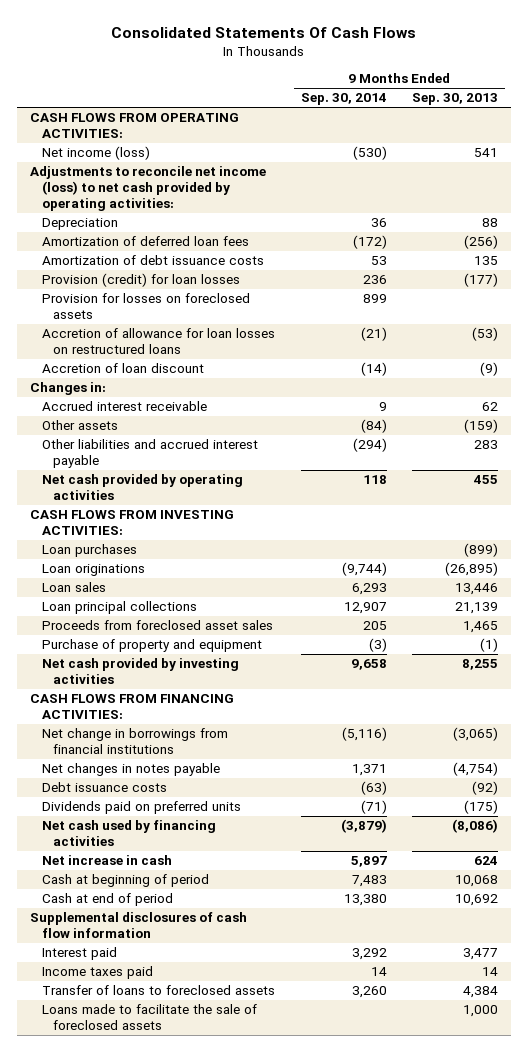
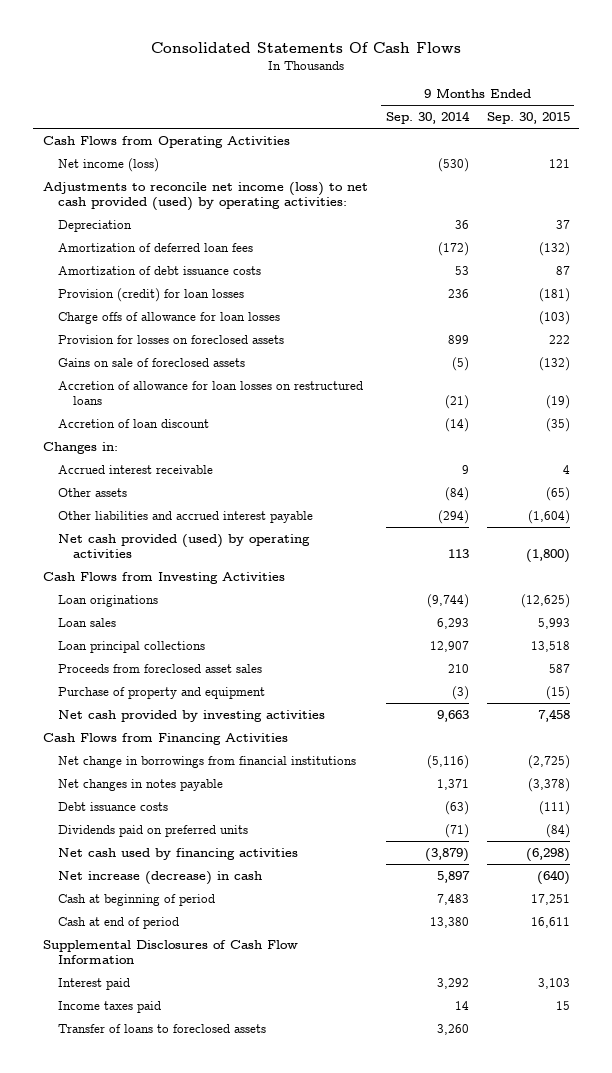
[412,93,499,106] Sep. 30, 2013 -> none
none -> [486,111,570,124] Sep. 30, 2015
[30,113,240,138] CASH FLOWS FROM OPERATING ACTIVITIES: -> [42,135,290,148] Cash Flows from Operating Activities
[30,166,267,211] Adjustments to reconcile net income (loss) to net cash provided by operating activities: -> [42,181,368,212] Adjustments to reconcile net income (loss) to net cash provided (used) by operating activities:
none -> [57,311,280,324] Charge offs of allowance for loan losses
none -> [57,357,245,367] Gains on sale of foreclosed assets
[41,544,137,558] Loan purchases -> none
[41,474,243,500] Net cash provided by operating activities -> [57,533,310,559] Net cash provided (used) by operating activities
[362,475,387,485] 118 -> [447,549,469,559] 113
[30,510,235,535] CASH FLOWS FROM INVESTING ACTIVITIES: -> [42,571,285,584] Cash Flows from Investing Activities
[362,621,387,631] 205 -> [447,663,469,673] 210
[350,659,387,671] 9,658 -> [436,709,469,722] 9,663
[30,694,235,719] CASH FLOWS FROM FINANCING ACTIVITIES: -> [42,732,288,745] Cash Flows from Financing Activities
[41,855,172,866] Net increase in cash -> [57,870,262,885] Net increase (decrease) in cash
[30,912,248,938] Supplemental disclosures of cash flow information -> [42,939,298,965] Supplemental Disclosures of Cash Flow Information
[41,1004,257,1030] Loans made to facilitate the sale of foreclosed assets -> none

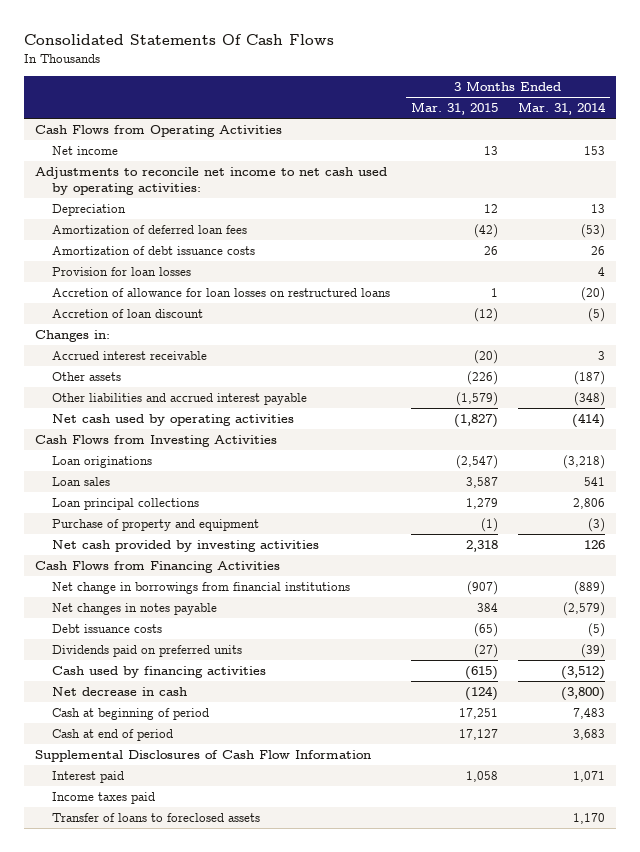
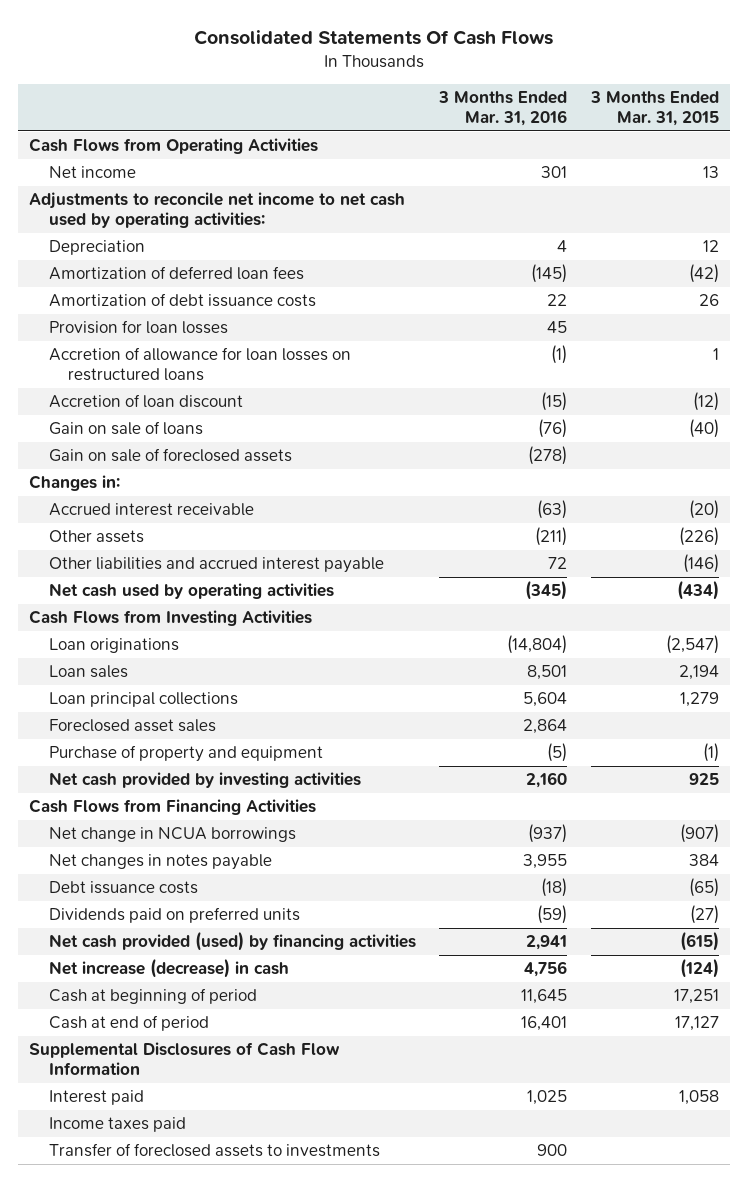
[518,102,607,116] Mar. 31, 2014 -> none
none -> [438,90,568,126] 3 Months Ended Mar. 31, 2016
none -> [48,421,203,436] Gain on sale of loans
none -> [48,448,292,463] Gain on sale of foreclosed assets
[455,392,498,407] (1,579) -> [682,554,719,574] (146)
[453,414,498,429] (1,827) -> [676,580,719,601] (434)
[465,477,498,489] 3,587 -> [678,665,719,681] 2,194
none -> [48,719,216,733] Foreclosed asset sales
[465,540,498,553] 2,318 -> [688,773,719,786] 925
[52,582,351,595] Net change in borrowings from financial institutions -> [48,827,296,843] Net change in NCUA borrowings
[52,666,267,679] Cash used by financing activities -> [48,931,416,952] Net cash provided (used) by financing activities
[52,687,188,697] Net decrease in cash -> [48,958,289,979] Net increase (decrease) in cash
[52,813,261,823] Transfer of loans to foreclosed assets -> [48,1143,380,1158] Transfer of foreclosed assets to investments

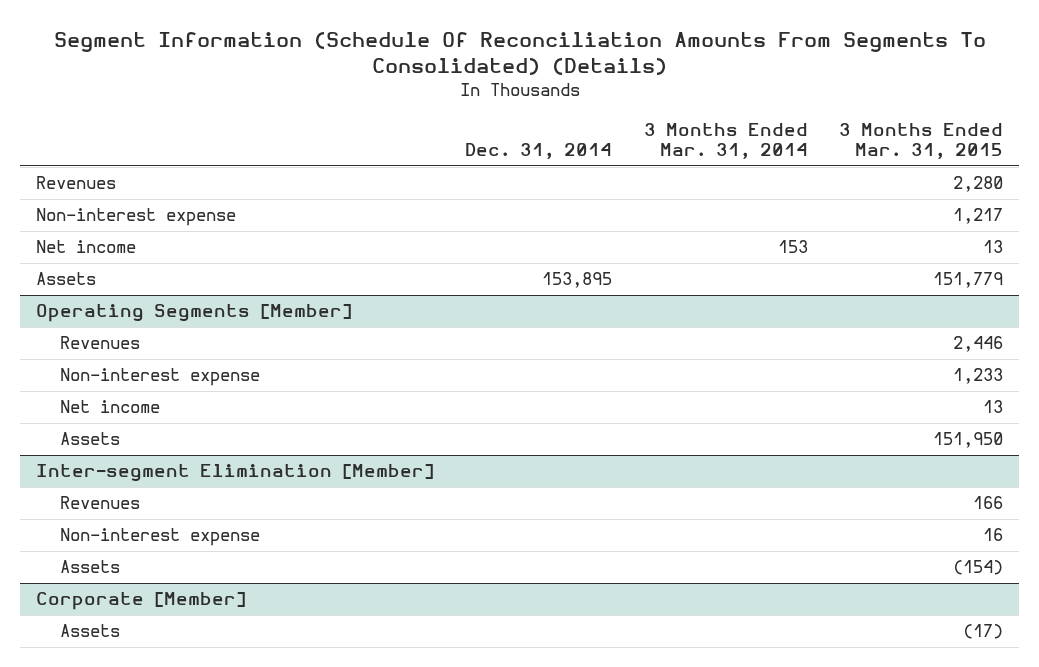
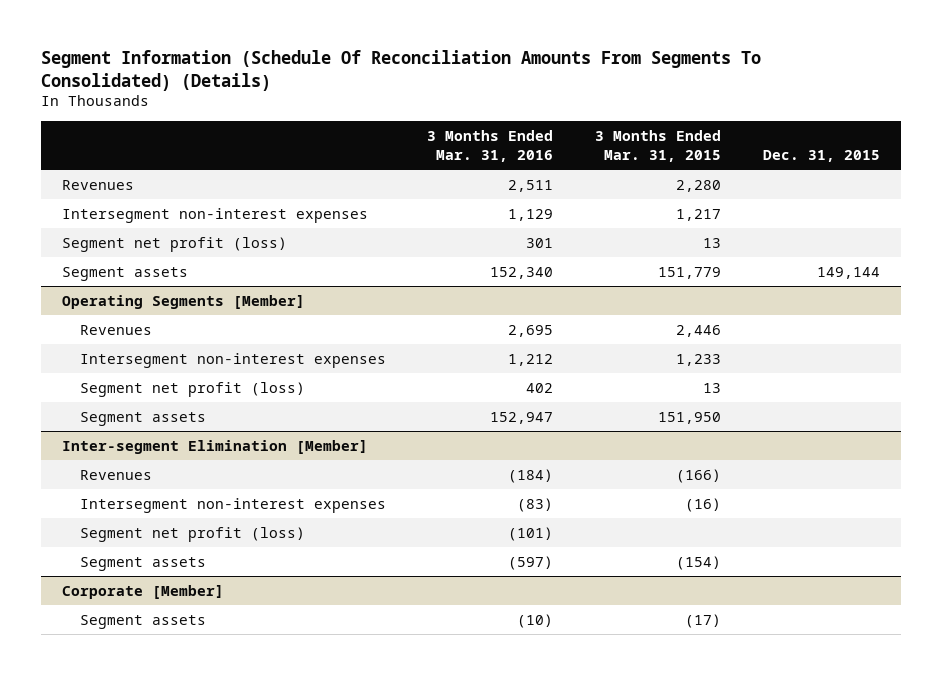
[465,143,613,160] Dec. 31, 2014 -> none
[643,122,808,160] 3 Months Ended Mar. 31, 2014 -> none
none -> [427,129,554,162] 3 Months Ended Mar. 31, 2016
none -> [763,149,881,162] Dec. 31, 2015
[35,208,236,227] Non-interest expense -> [62,207,369,223] Intersegment non-interest expenses
[35,240,136,254] Net income -> [62,236,288,252] Segment net profit (loss)
[35,272,96,286] Assets -> [62,266,189,281] Segment assets
[59,368,260,387] Non-interest expense -> [79,352,386,368] Intersegment non-interest expenses
[59,400,160,414] Net income -> [79,381,305,397] Segment net profit (loss)
[59,432,120,446] Assets -> [79,411,206,426] Segment assets
[973,496,1004,510] 166 -> [676,468,722,483] (166)
[59,528,260,547] Non-interest expense -> [79,497,386,513] Intersegment non-interest expenses
[983,528,1004,542] 16 -> [685,497,722,512] (16)
none -> [79,526,305,542] Segment net profit (loss)
[59,560,120,574] Assets -> [79,556,206,571] Segment assets
[59,624,120,638] Assets -> [79,614,206,629] Segment assets

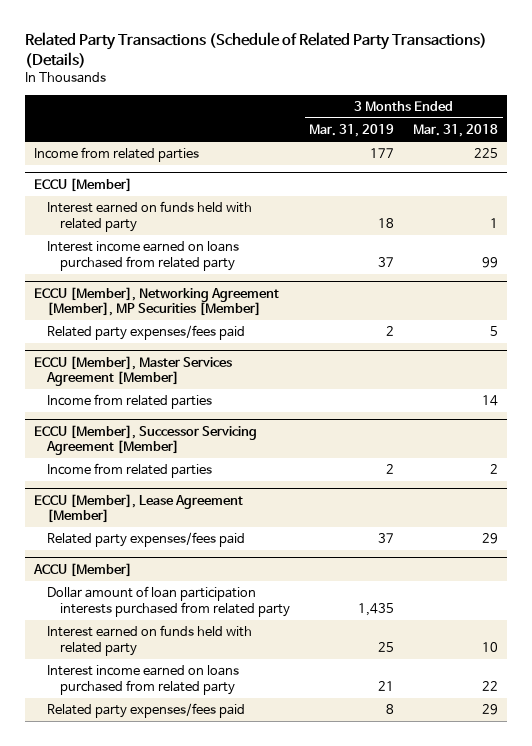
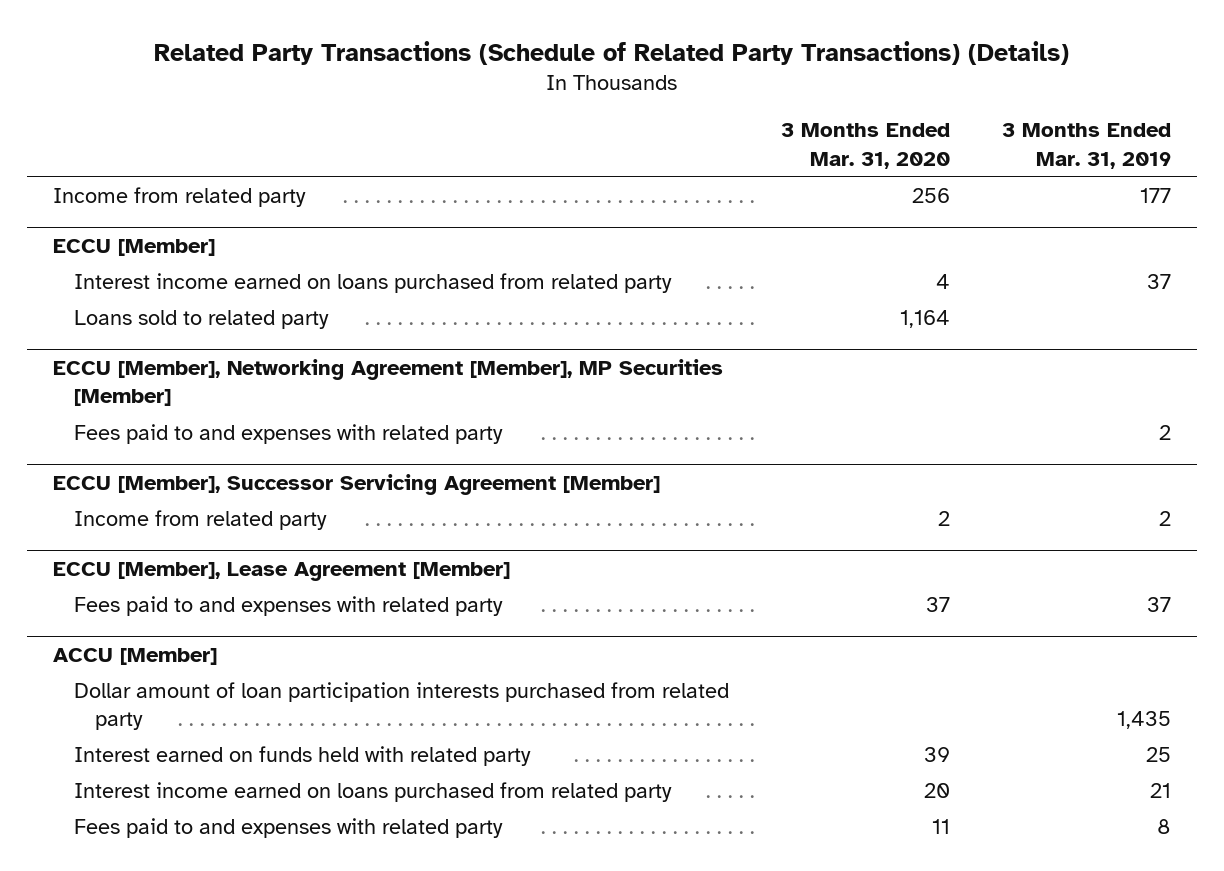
[412,124,498,138] Mar. 31, 2018 -> none
none -> [780,123,950,169] 3 Months Ended Mar. 31, 2020
[34,147,200,163] Income from related parties -> [52,186,306,207] Income from related party
[47,201,253,232] Interest earned on funds held with related party -> none
none -> [74,309,330,329] Loans sold to related party
[34,355,233,387] ECCU [Member], Master Services Agreement [Member] -> none
[47,394,213,410] Income from related parties -> none
[47,325,246,341] Related party expenses/fees paid -> [74,423,504,444] Fees paid to and expenses with related party
[47,463,213,479] Income from related parties -> [74,509,328,530] Income from related party
[47,532,246,548] Related party expenses/fees paid -> [74,595,504,616] Fees paid to and expenses with related party
[47,703,246,719] Related party expenses/fees paid -> [74,817,504,838] Fees paid to and expenses with related party

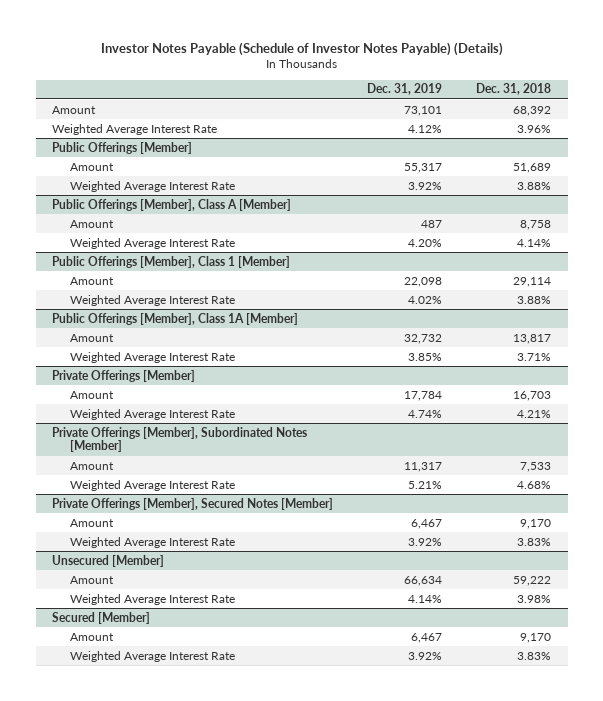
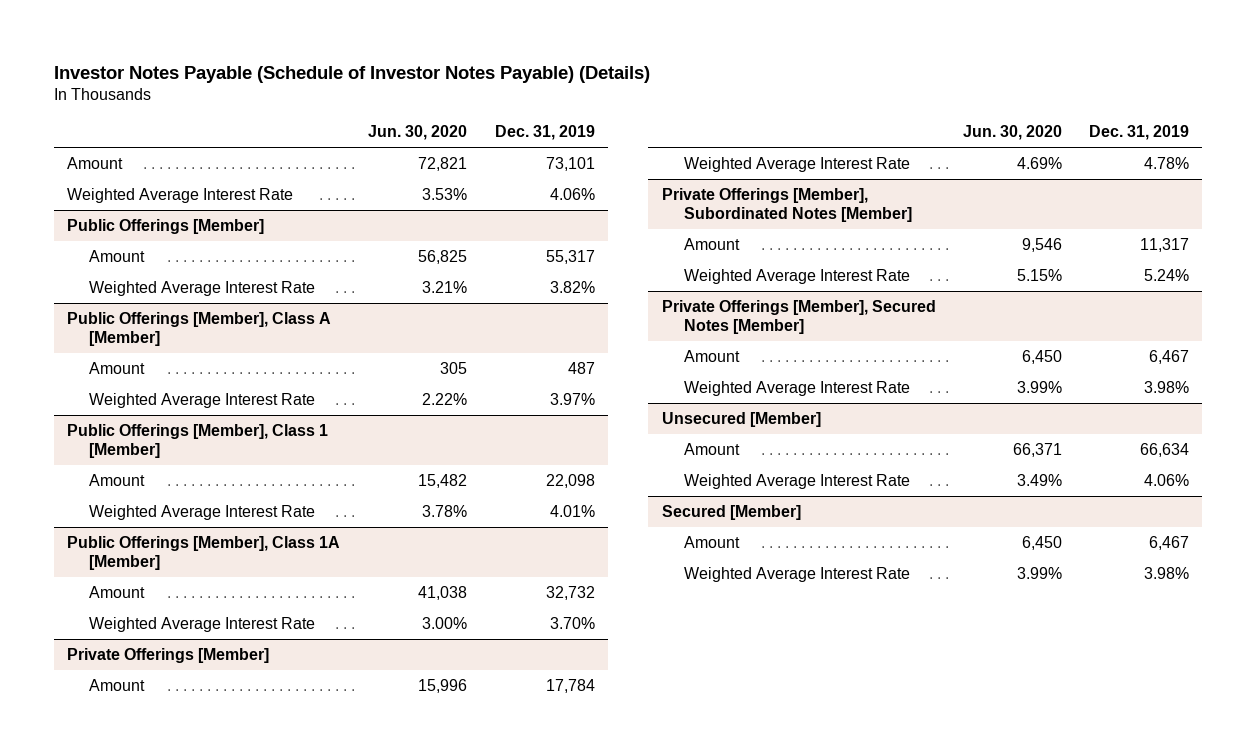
[475,83,551,96] Dec. 31, 2018 -> none
none -> [368,125,468,141] Jun. 30, 2020
[408,124,443,133] 4.12% -> [549,188,595,201] 4.06%
[408,181,443,190] 3.92% -> [549,281,595,294] 3.82%
[408,238,443,247] 4.20% -> [549,393,595,406] 3.97%
[408,295,443,304] 4.02% -> [549,505,595,518] 4.01%
[408,352,443,361] 3.85% -> [549,617,595,630] 3.70%
[408,409,443,418] 4.74% -> [1143,157,1189,170] 4.78%
[408,480,443,489] 5.21% -> [1143,269,1189,282] 5.24%
[408,537,443,546] 3.92% -> [1143,381,1189,394] 3.98%
[408,594,443,603] 4.14% -> [1143,474,1189,487] 4.06%
[408,651,443,660] 3.92% -> [1143,567,1189,580] 3.98%

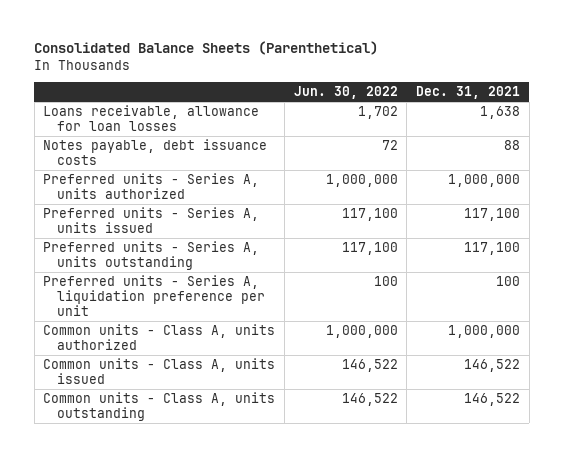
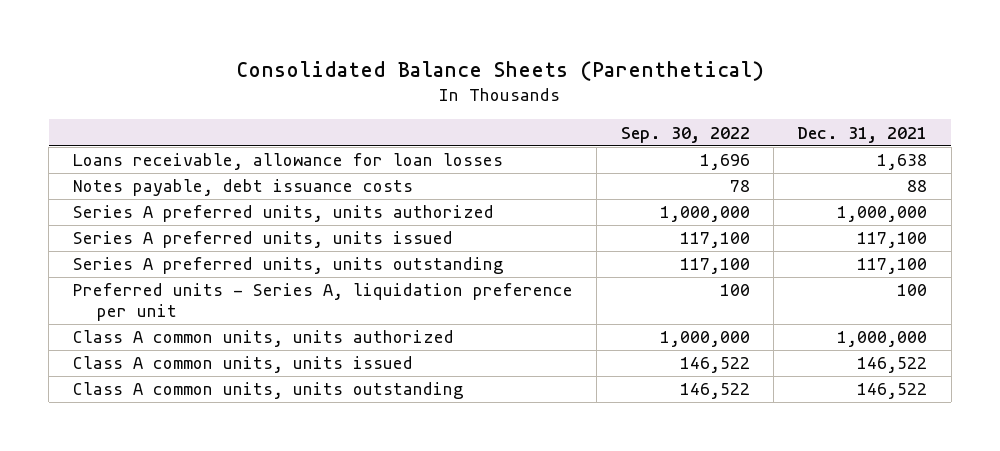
[293,86,398,100] Jun. 30, 2022 -> none
none -> [620,126,750,143] Sep. 30, 2022
[43,172,260,200] Preferred units - Series A, units authorized -> [72,205,494,223] Series A preferred units, units authorized
[43,206,260,234] Preferred units - Series A, units issued -> [72,231,453,249] Series A preferred units, units issued
[43,240,260,271] Preferred units - Series A, units outstanding -> [72,257,504,275] Series A preferred units, units outstanding
[43,323,276,351] Common units - Class A, units authorized -> [72,330,454,348] Class A common units, units authorized
[43,357,276,385] Common units - Class A, units issued -> [72,356,413,374] Class A common units, units issued
[43,391,276,422] Common units - Class A, units outstanding -> [72,382,464,400] Class A common units, units outstanding

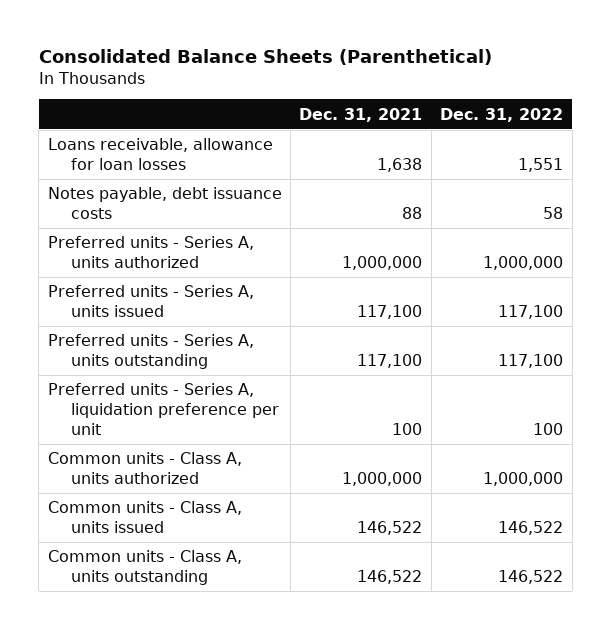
[620,126,750,143] Sep. 30, 2022 -> none
none -> [440,107,564,122] Dec. 31, 2022
[72,205,494,223] Series A preferred units, units authorized -> [47,236,254,269] Preferred units - Series A, units authorized
[72,231,453,249] Series A preferred units, units issued -> [47,285,254,318] Preferred units - Series A, units issued
[72,257,504,275] Series A preferred units, units outstanding -> [47,334,254,370] Preferred units - Series A, units outstanding
[72,330,454,348] Class A common units, units authorized -> [47,452,242,485] Common units - Class A, units authorized
[72,356,413,374] Class A common units, units issued -> [47,501,242,534] Common units - Class A, units issued
[72,382,464,400] Class A common units, units outstanding -> [47,550,242,586] Common units - Class A, units outstanding

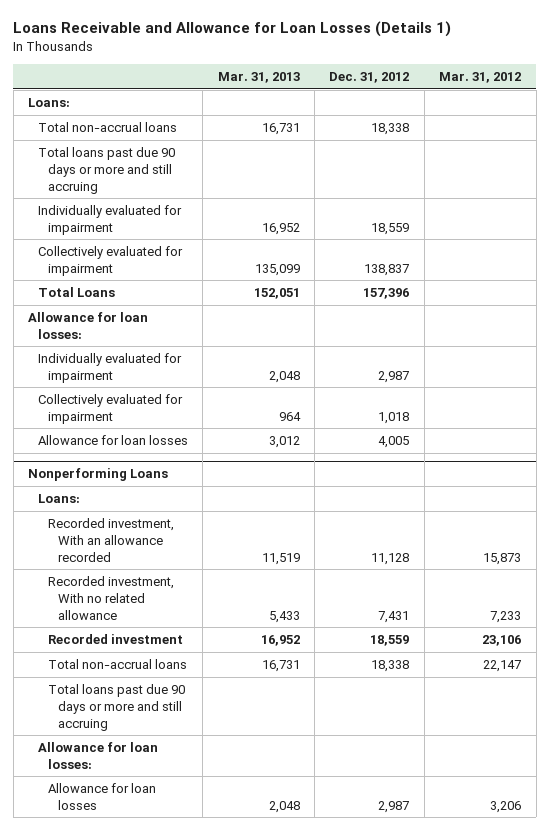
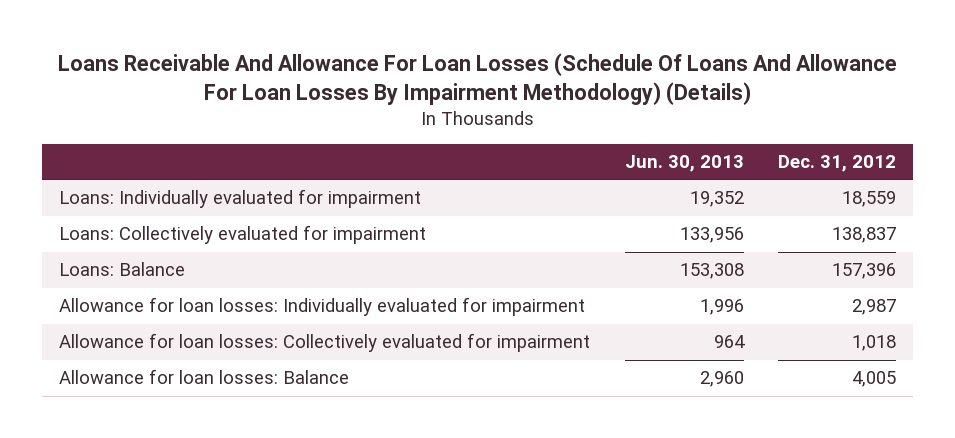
[13,21,452,38] Loans Receivable and Allowance for Loan Losses (Details 1) -> [57,53,897,105] Loans Receivable And Allowance For Loan Losses (Schedule Of Loans And Allowance For Loan Losses By Impairment Methodology) (Details)
[217,72,300,84] Mar. 31, 2013 -> none
[439,72,522,84] Mar. 31, 2012 -> none
none -> [624,155,744,173] Jun. 30, 2013
[28,97,71,107] Loans: -> none
[37,121,177,132] Total non-accrual loans -> none
[37,146,175,194] Total loans past due 90 days or more and still accruing -> none
[28,311,149,339] Allowance for loan losses: -> none
[28,468,169,482] Nonperforming Loans -> none
[37,493,80,503] Loans: -> none
[47,517,174,562] Recorded investment, With an allowance recorded -> none
[47,575,174,620] Recorded investment, With no related allowance -> none
[47,633,183,644] Recorded investment -> none
[47,658,187,669] Total non-accrual loans -> none
[47,683,185,731] Total loans past due 90 days or more and still accruing -> none
[37,741,158,769] Allowance for loan losses: -> none
[47,782,156,810] Allowance for loan losses -> none
[37,204,182,235] Individually evaluated for impairment -> [59,189,422,209] Loans: Individually evaluated for impairment
[37,245,183,276] Collectively evaluated for impairment -> [59,225,427,245] Loans: Collectively evaluated for impairment
[37,286,115,297] Total Loans -> [59,262,186,277] Loans: Balance
[37,352,182,383] Individually evaluated for impairment -> [59,297,586,317] Allowance for loan losses: Individually evaluated for impairment
[37,393,183,424] Collectively evaluated for impairment -> [59,333,591,353] Allowance for loan losses: Collectively evaluated for impairment
[37,434,188,445] Allowance for loan losses -> [59,369,350,385] Allowance for loan losses: Balance

